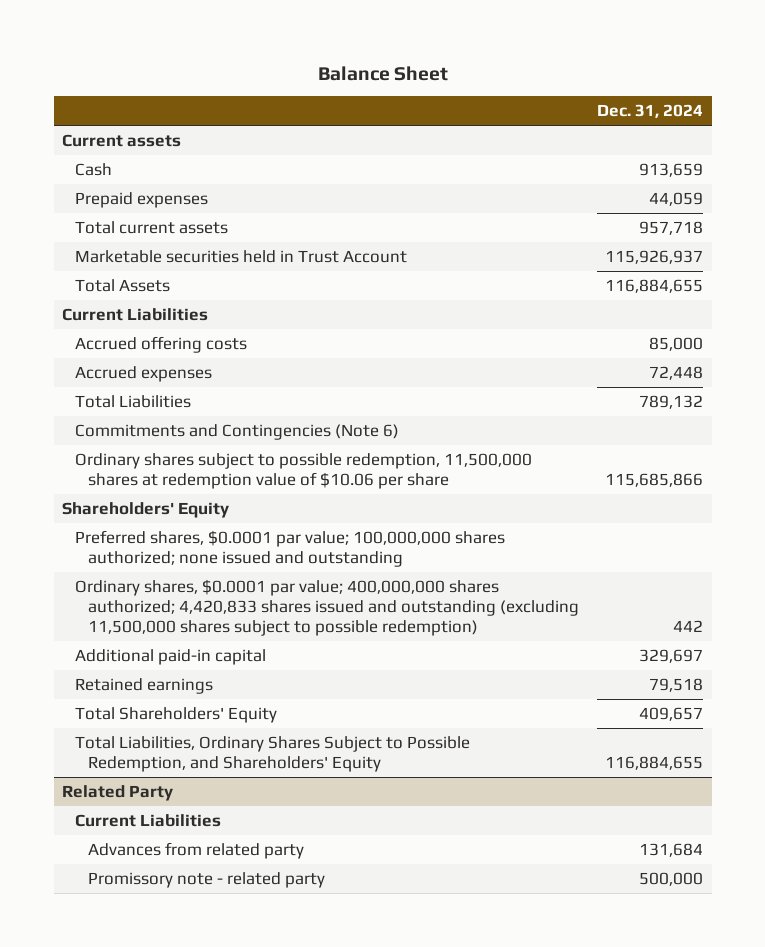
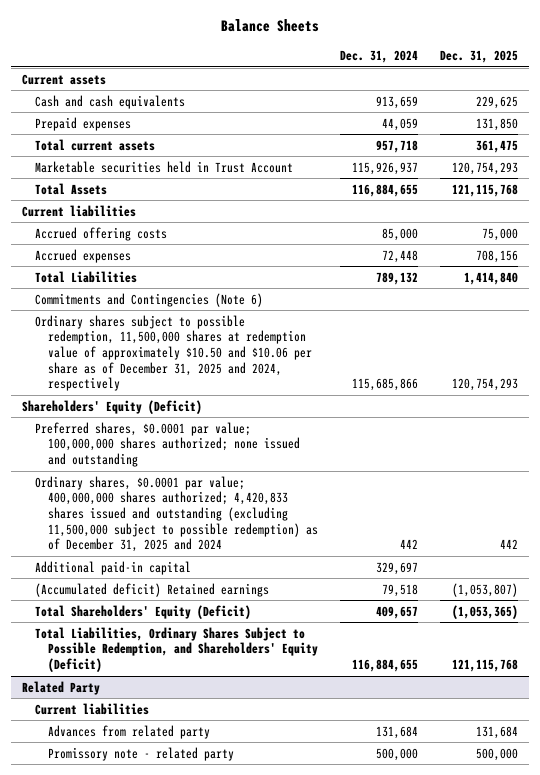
[317,65,448,81] Balance Sheet -> [220,19,319,33] Balance Sheets
none -> [440,49,519,63] Dec. 31, 2025
[75,162,113,176] Cash -> [35,94,186,109] Cash and cash equivalents
[62,307,209,321] Current Liabilities -> [21,204,136,217] Current liabilities
[75,452,533,490] Ordinary shares subject to possible redemption, 11,500,000 shares at redemption value of $10.06 per share -> [35,314,313,392] Ordinary shares subject to possible redemption, 11,500,000 shares at redemption value of approximately $10.50 and $10.06 per share as of December 31, 2025 and 2024, respectively
[62,501,230,518] Shareholders' Equity -> [21,399,202,414] Shareholders' Equity (Deficit)
[75,578,580,637] Ordinary shares, $0.0001 par value; 400,000,000 shares authorized; 4,420,833 shares issued and outstanding (excluding 11,500,000 shares subject to possible redemption) -> [35,475,319,553] Ordinary shares, $0.0001 par value; 400,000,000 shares authorized; 4,420,833 shares issued and outstanding (excluding 11,500,000 subject to possible redemption) as of December 31, 2025 and 2024
[75,677,214,694] Retained earnings -> [35,582,270,597] (Accumulated deficit) Retained earnings
[75,706,278,723] Total Shareholders' Equity -> [35,604,252,619] Total Shareholders' Equity (Deficit)
[75,735,471,773] Total Liabilities, Ordinary Shares Subject to Possible Redemption, and Shareholders' Equity -> [35,626,319,673] Total Liabilities, Ordinary Shares Subject to Possible Redemption, and Shareholders' Equity (Deficit)
[75,813,222,827] Current Liabilities -> [35,702,150,715] Current liabilities

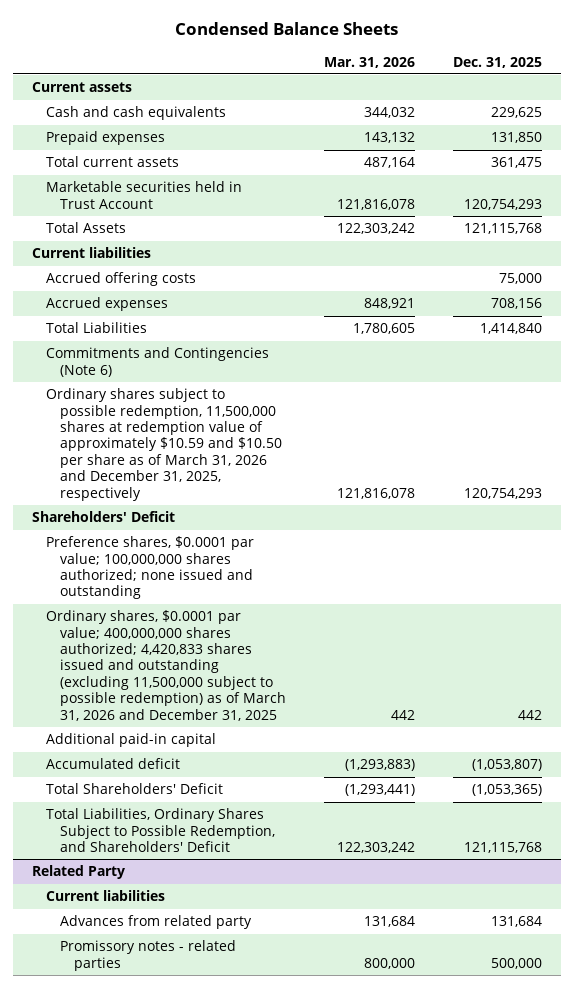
[220,19,319,33] Balance Sheets -> [174,22,398,36] Condensed Balance Sheets
[340,49,419,63] Dec. 31, 2024 -> none
none -> [323,56,415,68] Mar. 31, 2026
[35,314,313,392] Ordinary shares subject to possible redemption, 11,500,000 shares at redemption value of approximately $10.50 and $10.06 per share as of December 31, 2025 and 2024, respectively -> [46,388,283,501] Ordinary shares subject to possible redemption, 11,500,000 shares at redemption value of approximately $10.59 and $10.50 per share as of March 31, 2026 and December 31, 2025, respectively
[21,399,202,414] Shareholders' Equity (Deficit) -> [32,511,176,523] Shareholders' Deficit
[35,421,301,468] Preferred shares, $0.0001 par value; 100,000,000 shares authorized; none issued and outstanding -> [46,536,255,600] Preference shares, $0.0001 par value; 100,000,000 shares authorized; none issued and outstanding
[35,475,319,553] Ordinary shares, $0.0001 par value; 400,000,000 shares authorized; 4,420,833 shares issued and outstanding (excluding 11,500,000 subject to possible redemption) as of December 31, 2025 and 2024 -> [46,610,287,721] Ordinary shares, $0.0001 par value; 400,000,000 shares authorized; 4,420,833 shares issued and outstanding (excluding 11,500,000 subject to possible redemption) as of March 31, 2026 and December 31, 2025
[35,582,270,597] (Accumulated deficit) Retained earnings -> [46,758,181,770] Accumulated deficit
[35,604,252,619] Total Shareholders' Equity (Deficit) -> [46,783,224,795] Total Shareholders' Deficit
[35,626,319,673] Total Liabilities, Ordinary Shares Subject to Possible Redemption, and Shareholders' Equity (Deficit) -> [46,808,276,853] Total Liabilities, Ordinary Shares Subject to Possible Redemption, and Shareholders' Deficit
[48,746,235,761] Promissory note - related party -> [60,940,237,971] Promissory notes - related parties

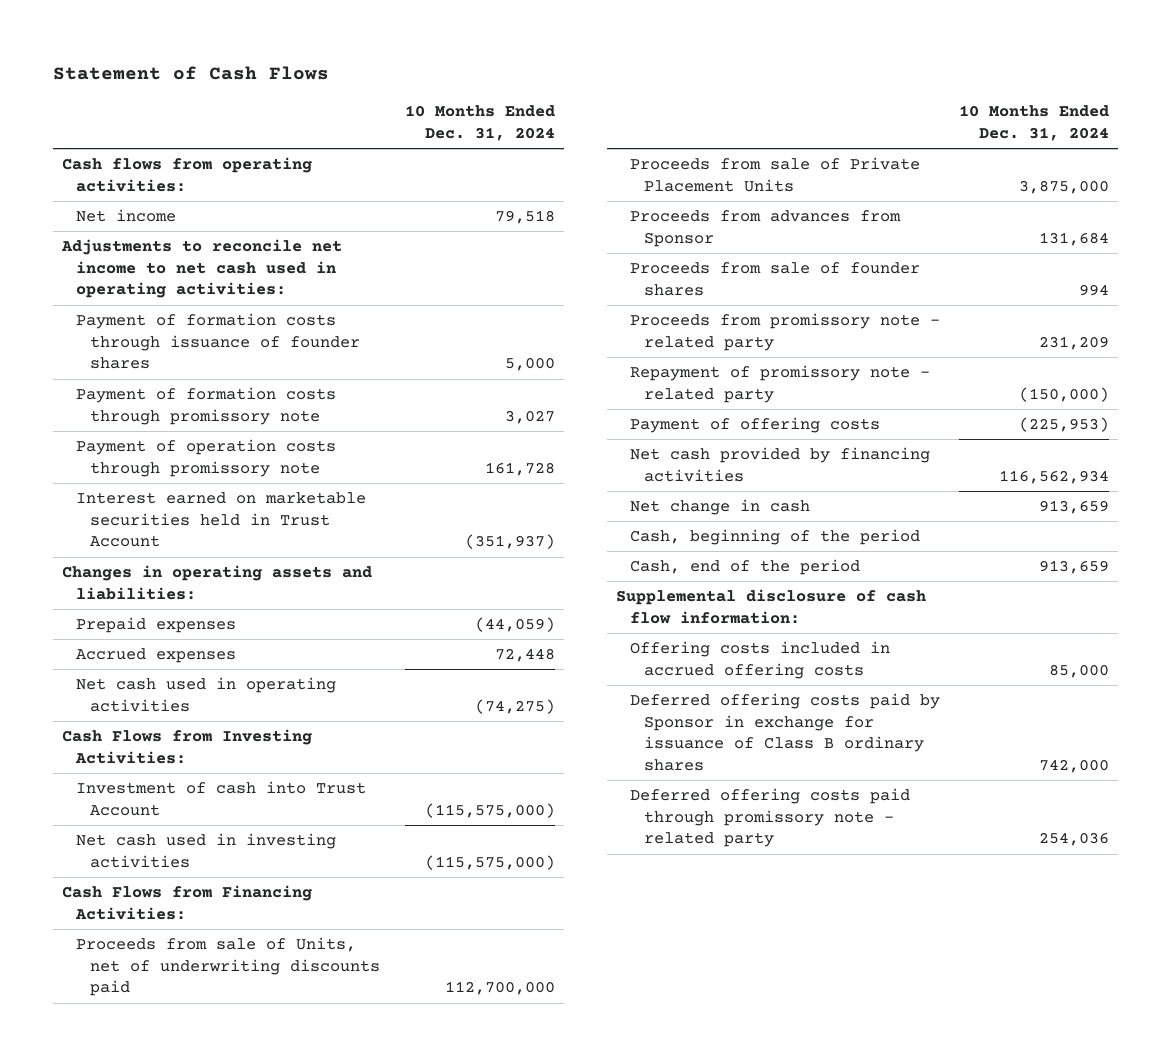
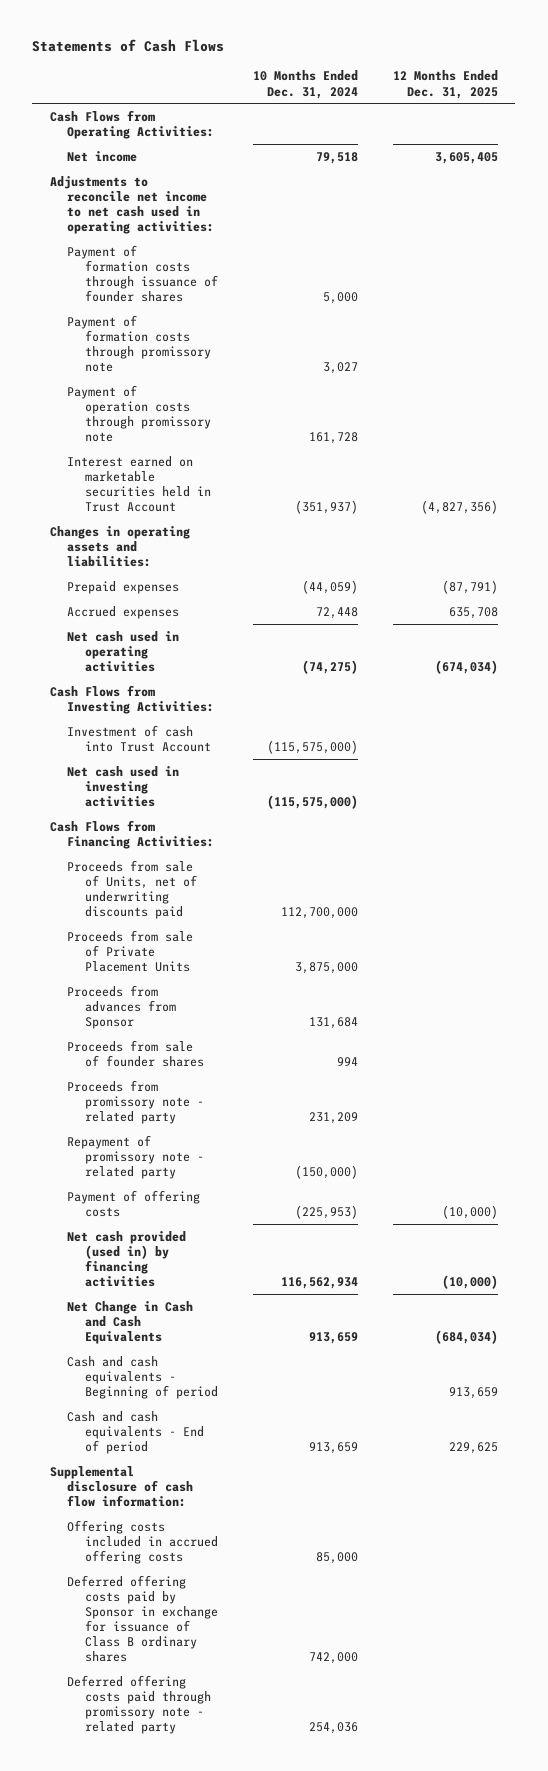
[52,66,329,81] Statement of Cash Flows -> [32,39,225,53] Statements of Cash Flows
none -> [392,70,498,99] 12 Months Ended Dec. 31, 2025
[62,157,313,192] Cash flows from operating activities: -> [49,109,215,139] Cash Flows from Operating Activities:
[629,447,930,482] Net cash provided by financing activities -> [67,1230,187,1287] Net cash provided (used in) by financing activities
[629,499,810,516] Net change in cash -> [67,1300,194,1344] Net Change in Cash and Cash Equivalents
[629,529,920,546] Cash, beginning of the period -> [67,1355,219,1399] Cash and cash equivalents - Beginning of period
[629,559,860,576] Cash, end of the period -> [67,1410,205,1454] Cash and cash equivalents - End of period

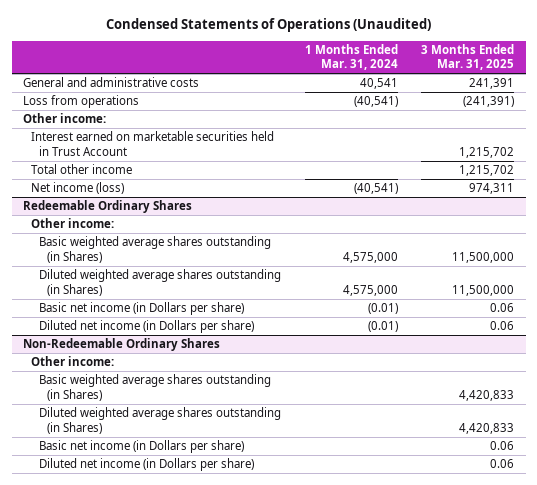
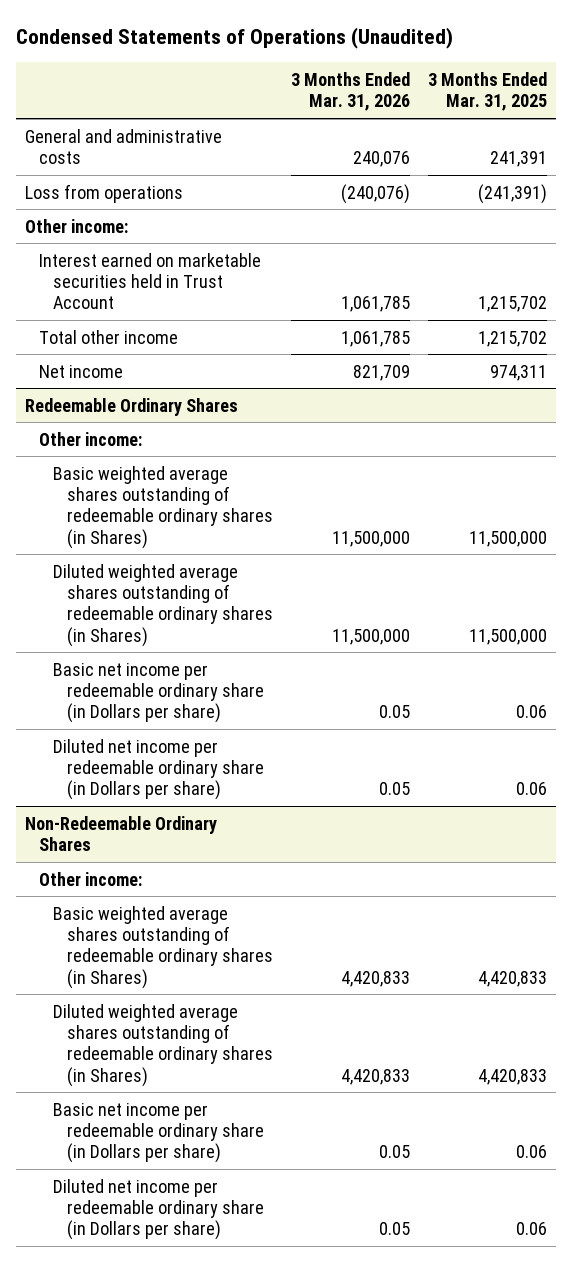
[304,43,398,71] 1 Months Ended Mar. 31, 2024 -> none
none -> [291,71,411,112] 3 Months Ended Mar. 31, 2026
[31,182,125,195] Net income (loss) -> [39,364,124,378] Net income
[39,236,272,263] Basic weighted average shares outstanding (in Shares) -> [52,465,273,549] Basic weighted average shares outstanding of redeemable ordinary shares (in Shares)
[39,269,282,296] Diluted weighted average shares outstanding (in Shares) -> [52,563,273,647] Diluted weighted average shares outstanding of redeemable ordinary shares (in Shares)
[39,302,245,316] Basic net income (in Dollars per share) -> [52,662,264,724] Basic net income per redeemable ordinary share (in Dollars per share)
[39,320,255,334] Diluted net income (in Dollars per share) -> [52,738,264,801] Diluted net income per redeemable ordinary share (in Dollars per share)
[39,374,272,401] Basic weighted average shares outstanding (in Shares) -> [52,905,273,989] Basic weighted average shares outstanding of redeemable ordinary shares (in Shares)
[39,407,282,434] Diluted weighted average shares outstanding (in Shares) -> [52,1003,273,1087] Diluted weighted average shares outstanding of redeemable ordinary shares (in Shares)
[39,440,245,454] Basic net income (in Dollars per share) -> [52,1102,264,1164] Basic net income per redeemable ordinary share (in Dollars per share)
[39,458,255,472] Diluted net income (in Dollars per share) -> [52,1178,264,1241] Diluted net income per redeemable ordinary share (in Dollars per share)

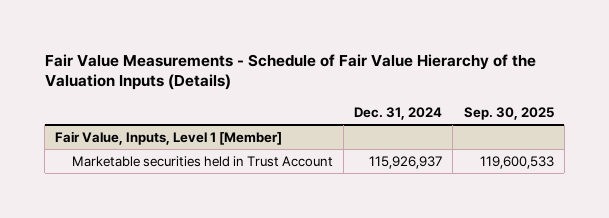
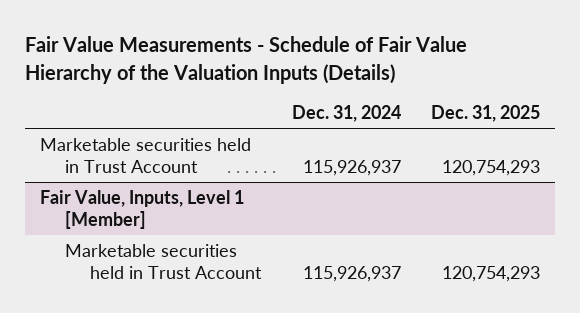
[463,106,554,120] Sep. 30, 2025 -> none
none -> [430,105,540,123] Dec. 31, 2025
none -> [40,137,252,174] Marketable securities held in Trust Account

